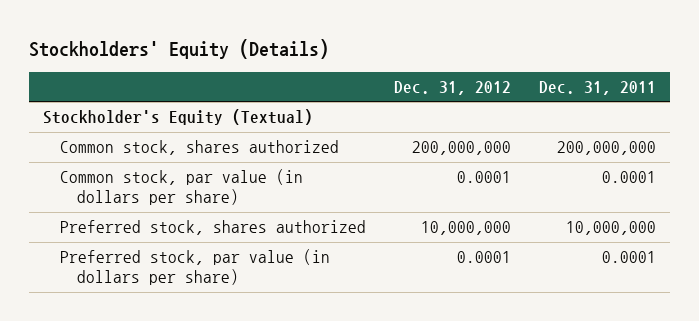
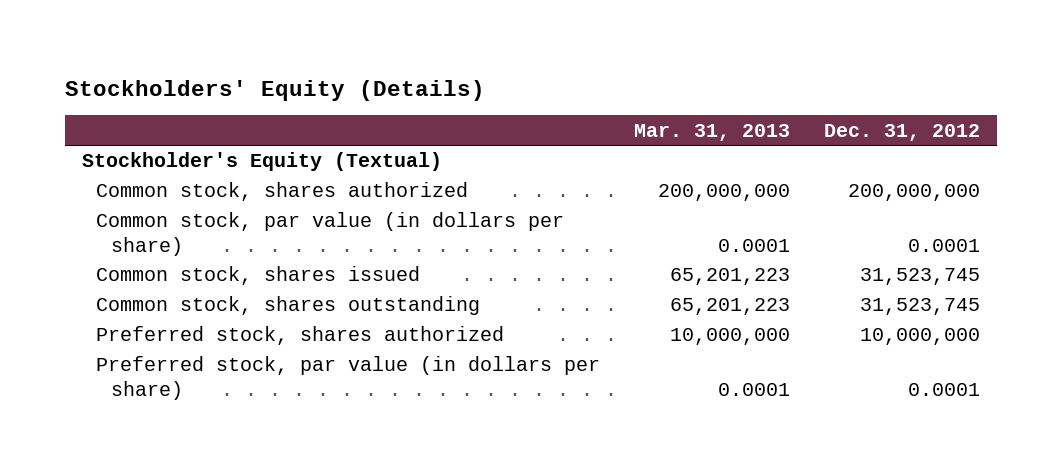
[539,80,657,95] Dec. 31, 2011 -> none
none -> [634,123,791,141] Mar. 31, 2013
none -> [96,266,421,286] Common stock, shares issued
none -> [96,296,481,316] Common stock, shares outstanding

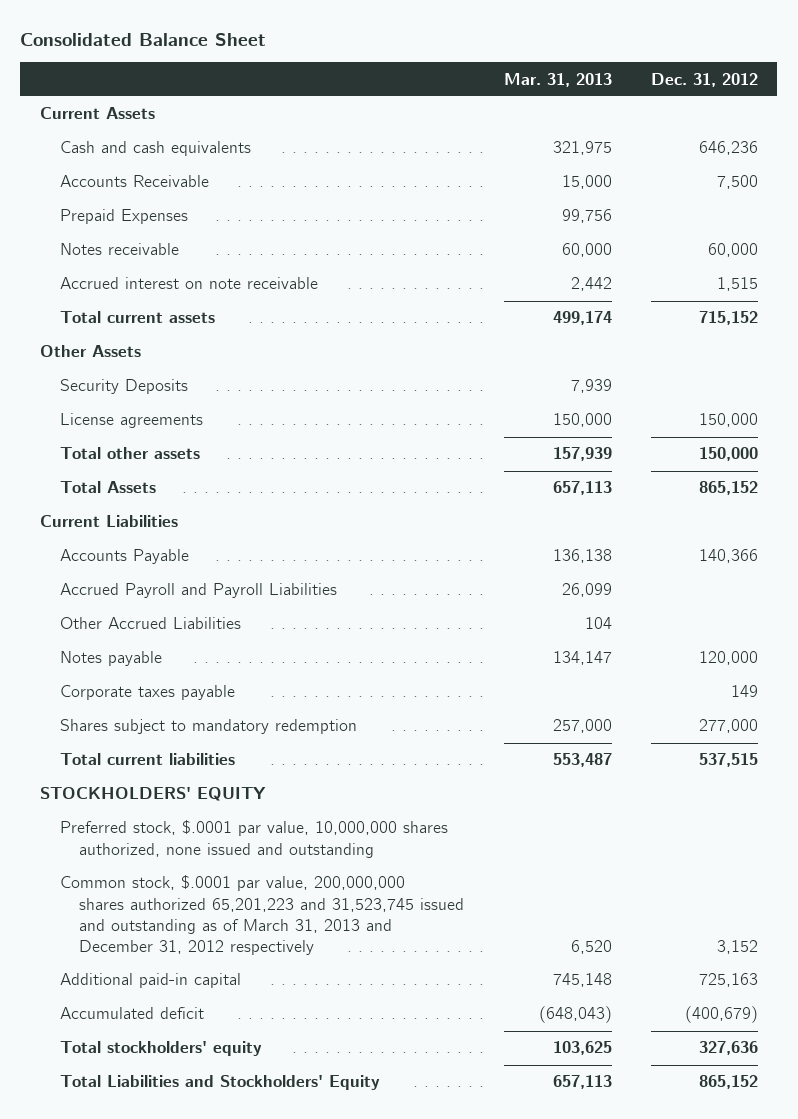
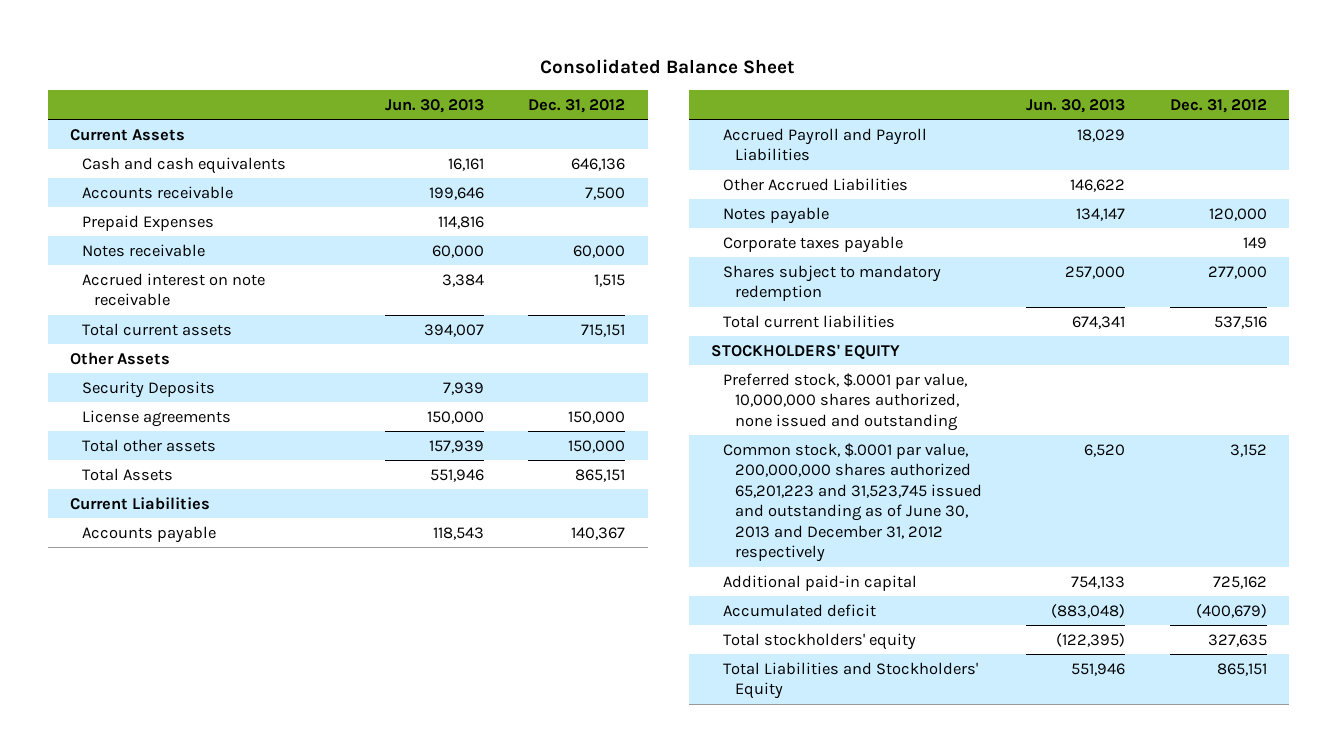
[503,72,612,87] Mar. 31, 2013 -> none
none -> [384,98,484,113] Jun. 30, 2013
[698,141,758,156] 646,236 -> [571,157,626,171] 646,136
[59,175,209,188] Accounts Receivable -> [81,185,233,199] Accounts receivable
[698,311,758,326] 715,152 -> [581,323,626,337] 715,151
[698,481,758,496] 865,152 -> [575,468,626,482] 865,151
[59,549,189,565] Accounts Payable -> [81,525,216,543] Accounts payable
[698,549,758,564] 140,366 -> [571,526,626,540] 140,367
[698,753,758,768] 537,515 -> [1213,315,1267,329] 537,516
[59,875,465,956] Common stock, $.0001 par value, 200,000,000 shares authorized 65,201,223 and 31,523,745 issued and outstanding as of March 31, 2013 and December 31, 2012 respectively -> [722,442,982,563] Common stock, $.0001 par value, 200,000,000 shares authorized 65,201,223 and 31,523,745 issued and outstanding as of June 30, 2013 and December 31, 2012 respectively
[698,973,758,988] 725,163 -> [1212,575,1267,589] 725,162
[698,1041,758,1056] 327,636 -> [1207,633,1267,647] 327,635
[698,1075,758,1090] 865,152 -> [1216,662,1267,676] 865,151

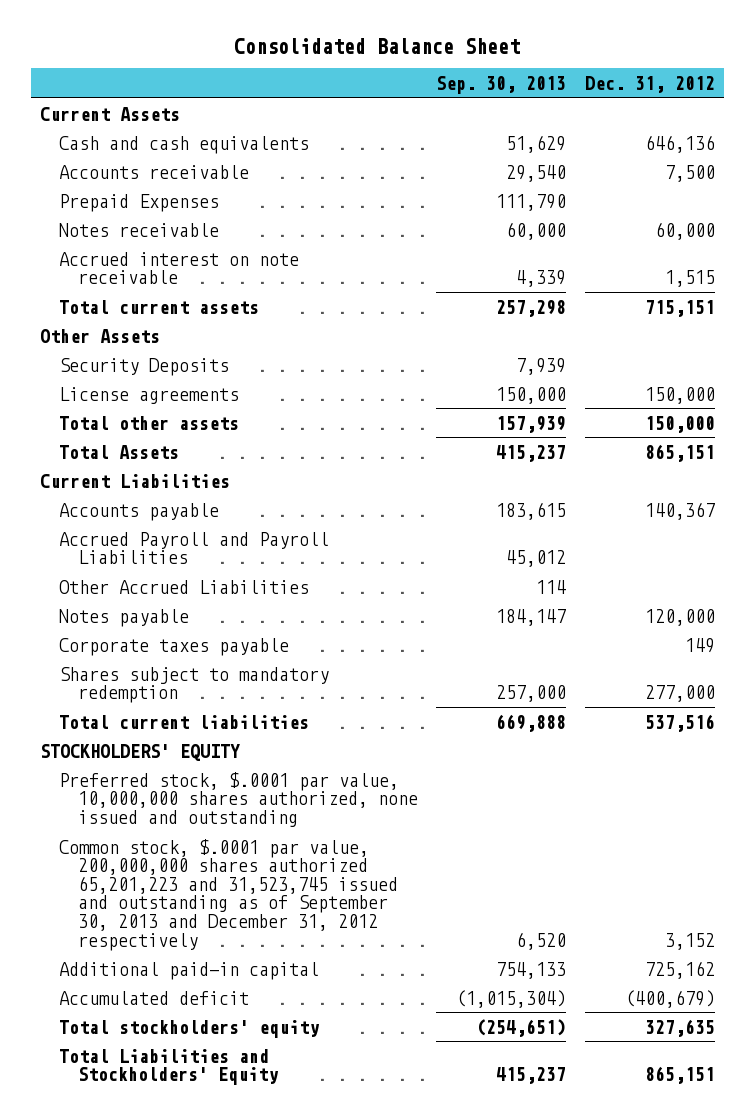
[384,98,484,113] Jun. 30, 2013 -> none
none -> [436,75,567,94] Sep. 30, 2013
[722,442,982,563] Common stock, $.0001 par value, 200,000,000 shares authorized 65,201,223 and 31,523,745 issued and outstanding as of June 30, 2013 and December 31, 2012 respectively -> [58,838,398,951] Common stock, $.0001 par value, 200,000,000 shares authorized 65,201,223 and 31,523,745 issued and outstanding as of September 30, 2013 and December 31, 2012 respectively

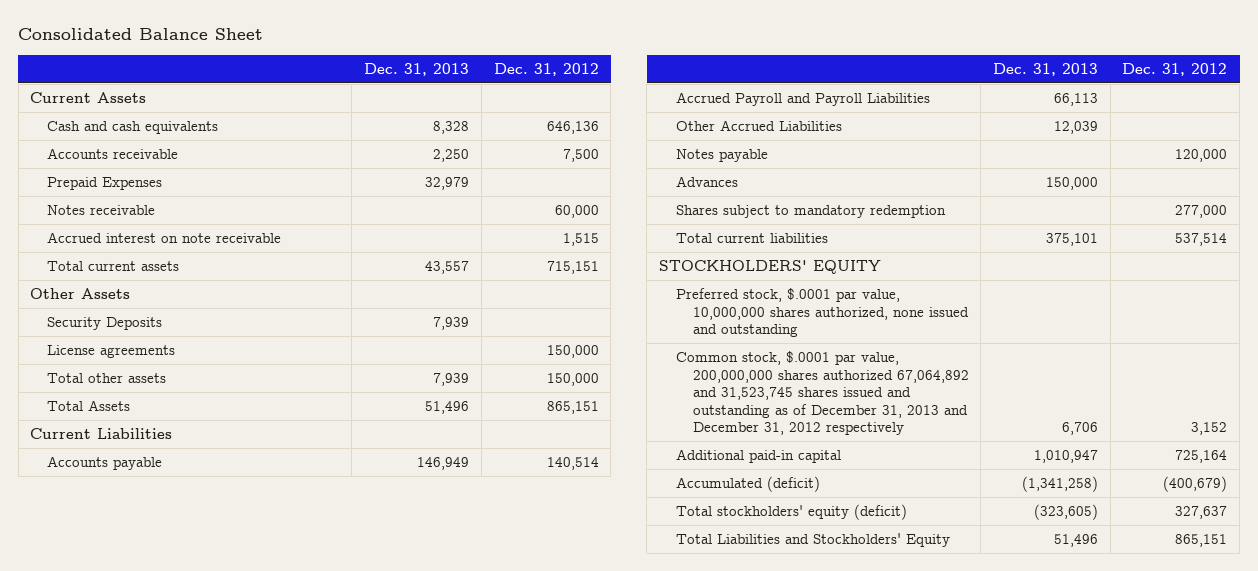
[436,75,567,94] Sep. 30, 2013 -> none
none -> [364,62,470,76] Dec. 31, 2013
[644,501,715,520] 140,367 -> [546,457,599,471] 140,514
[58,637,289,656] Corporate taxes payable -> none
none -> [675,176,738,188] Advances
[644,713,715,732] 537,516 -> [1175,233,1228,247] 537,514
[58,838,398,951] Common stock, $.0001 par value, 200,000,000 shares authorized 65,201,223 and 31,523,745 issued and outstanding as of September 30, 2013 and December 31, 2012 respectively -> [675,351,969,436] Common stock, $.0001 par value, 200,000,000 shares authorized 67,064,892 and 31,523,745 shares issued and outstanding as of December 31, 2013 and December 31, 2012 respectively
[644,960,715,979] 725,162 -> [1175,450,1228,464] 725,164
[58,990,249,1005] Accumulated deficit -> [675,476,820,493] Accumulated (deficit)
[58,1019,320,1038] Total stockholders' equity -> [675,504,907,521] Total stockholders' equity (deficit)
[644,1018,715,1037] 327,635 -> [1175,506,1228,520] 327,637

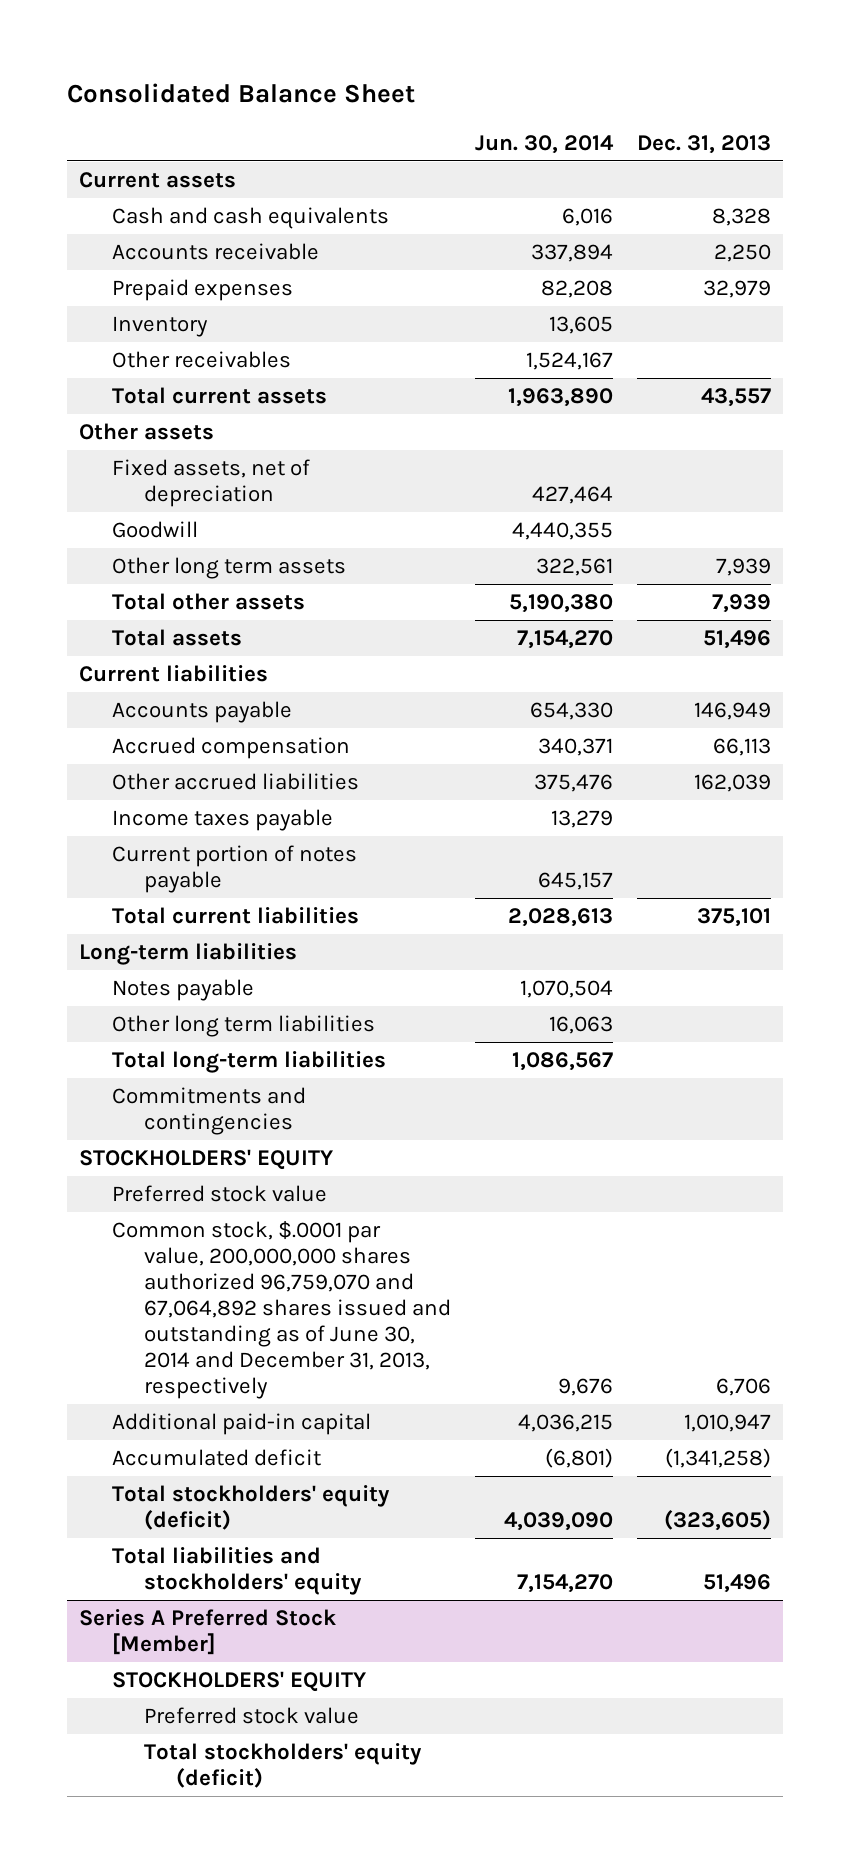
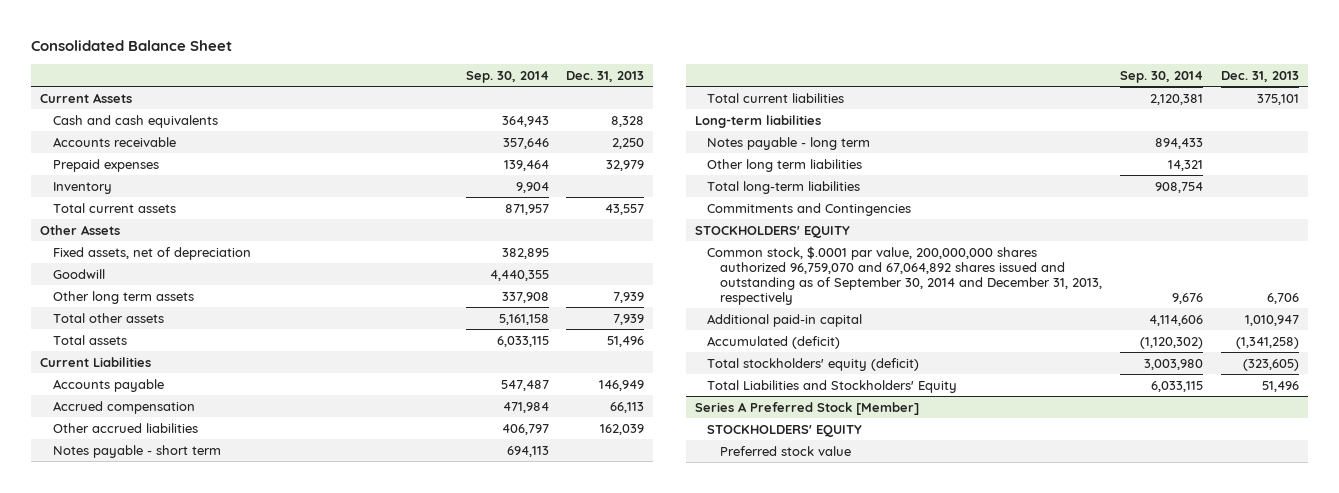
[474,134,614,154] Jun. 30, 2014 -> none
none -> [465,70,549,83] Sep. 30, 2014
[79,172,237,189] Current assets -> [39,92,132,103] Current Assets
[111,351,291,369] Other receivables -> none
[79,423,215,441] Other assets -> [39,224,120,235] Other Assets
[79,665,269,683] Current liabilities -> [39,356,151,367] Current Liabilities
[111,809,333,832] Income taxes payable -> none
[111,845,357,894] Current portion of notes payable -> [52,444,221,458] Notes payable - short term
[111,979,254,1002] Notes payable -> [707,136,871,150] Notes payable - long term
[111,1087,306,1136] Commitments and contingencies -> [707,202,912,216] Commitments and Contingencies
[111,1185,327,1203] Preferred stock value -> none
[111,1221,451,1400] Common stock, $.0001 par value, 200,000,000 shares authorized 96,759,070 and 67,064,892 shares issued and outstanding as of June 30, 2014 and December 31, 2013, respectively -> [707,245,1103,305] Common stock, $.0001 par value, 200,000,000 shares authorized 96,759,070 and 67,064,892 shares issued and outstanding as of September 30, 2014 and December 31, 2013, respectively
[111,1449,321,1467] Accumulated deficit -> [707,335,841,349] Accumulated (deficit)
[111,1547,362,1596] Total liabilities and stockholders' equity -> [707,379,958,393] Total Liabilities and Stockholders' Equity
[143,1743,422,1789] Total stockholders' equity (deficit) -> none

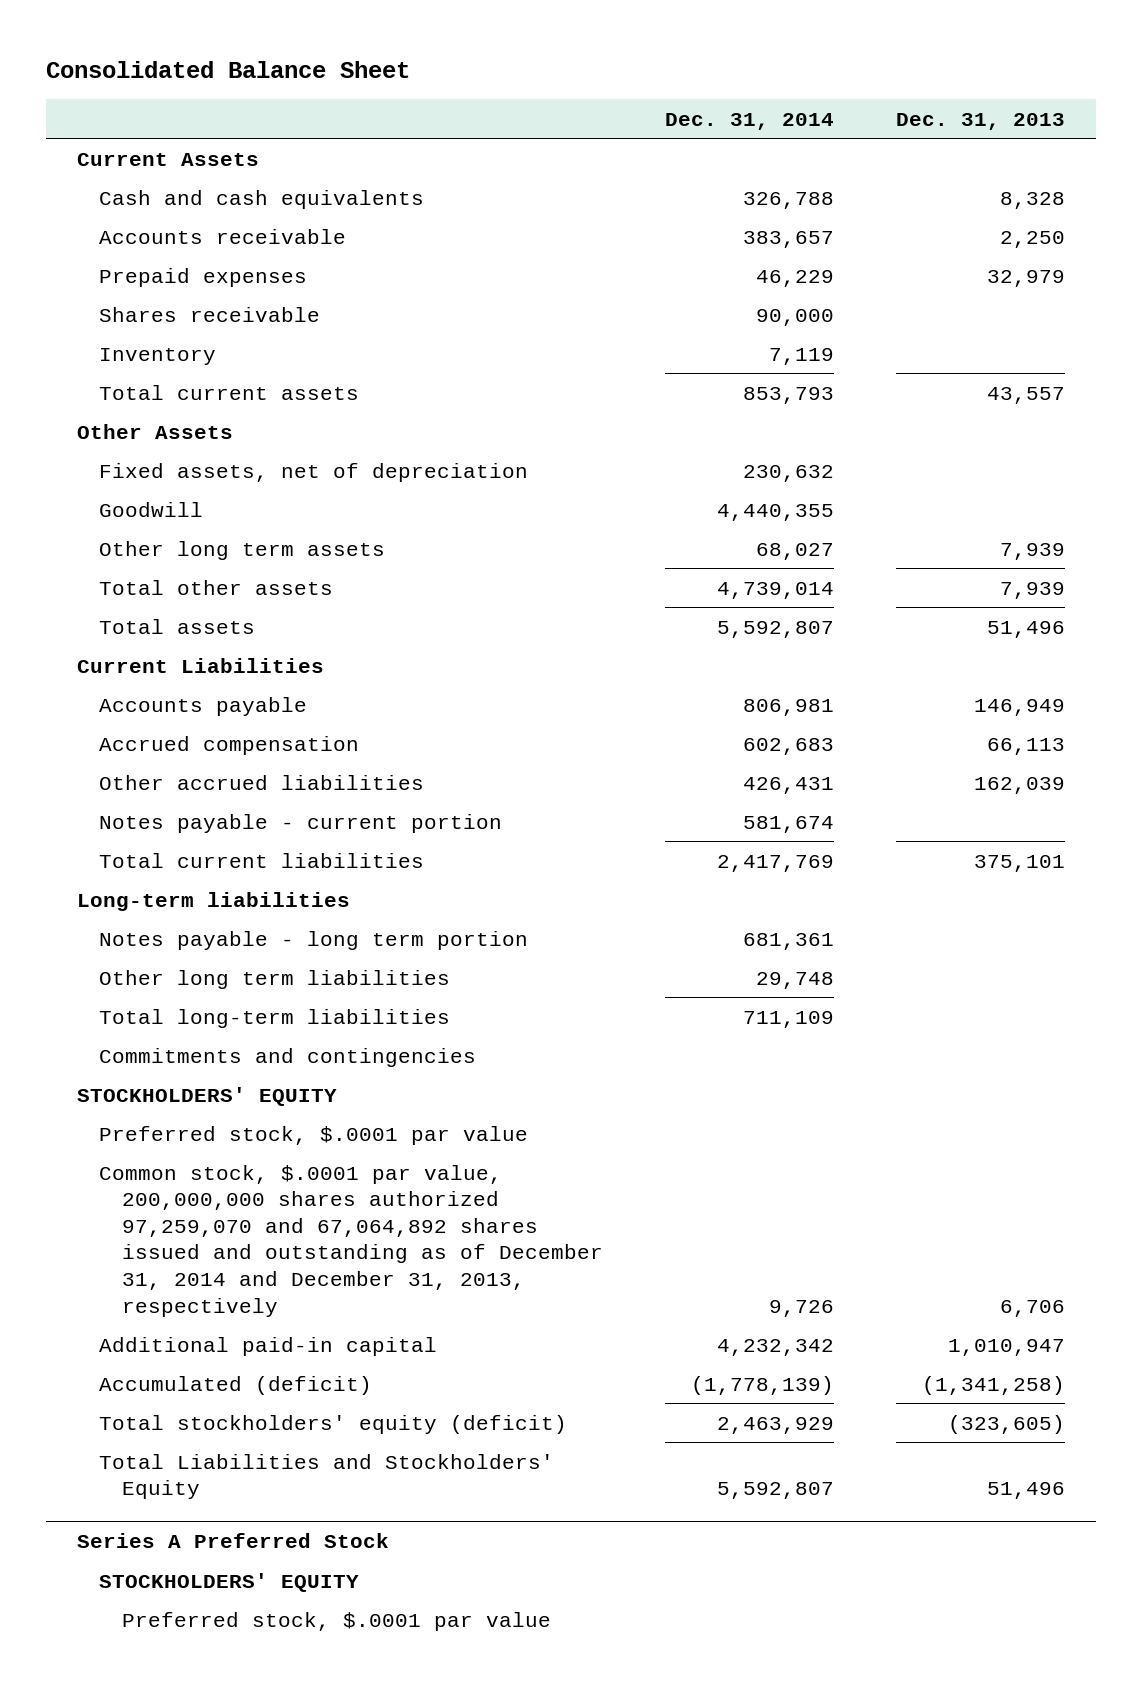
[465,70,549,83] Sep. 30, 2014 -> none
none -> [664,112,834,130] Dec. 31, 2014
none -> [99,306,321,322] Shares receivable
[52,444,221,458] Notes payable - short term -> [99,813,503,833] Notes payable - current portion
[707,136,871,150] Notes payable - long term -> [99,930,529,950] Notes payable - long term portion
[707,202,912,216] Commitments and Contingencies -> [99,1047,477,1067] Commitments and contingencies
none -> [99,1125,529,1145] Preferred stock, $.0001 par value
[707,245,1103,305] Common stock, $.0001 par value, 200,000,000 shares authorized 96,759,070 and 67,064,892 shares issued and outstanding as of September 30, 2014 and December 31, 2013, respectively -> [99,1164,603,1317] Common stock, $.0001 par value, 200,000,000 shares authorized 97,259,070 and 67,064,892 shares issued and outstanding as of December 31, 2014 and December 31, 2013, respectively
[694,401,919,415] Series A Preferred Stock [Member] -> [76,1532,389,1548] Series A Preferred Stock
[720,445,852,456] Preferred stock value -> [121,1611,551,1631] Preferred stock, $.0001 par value

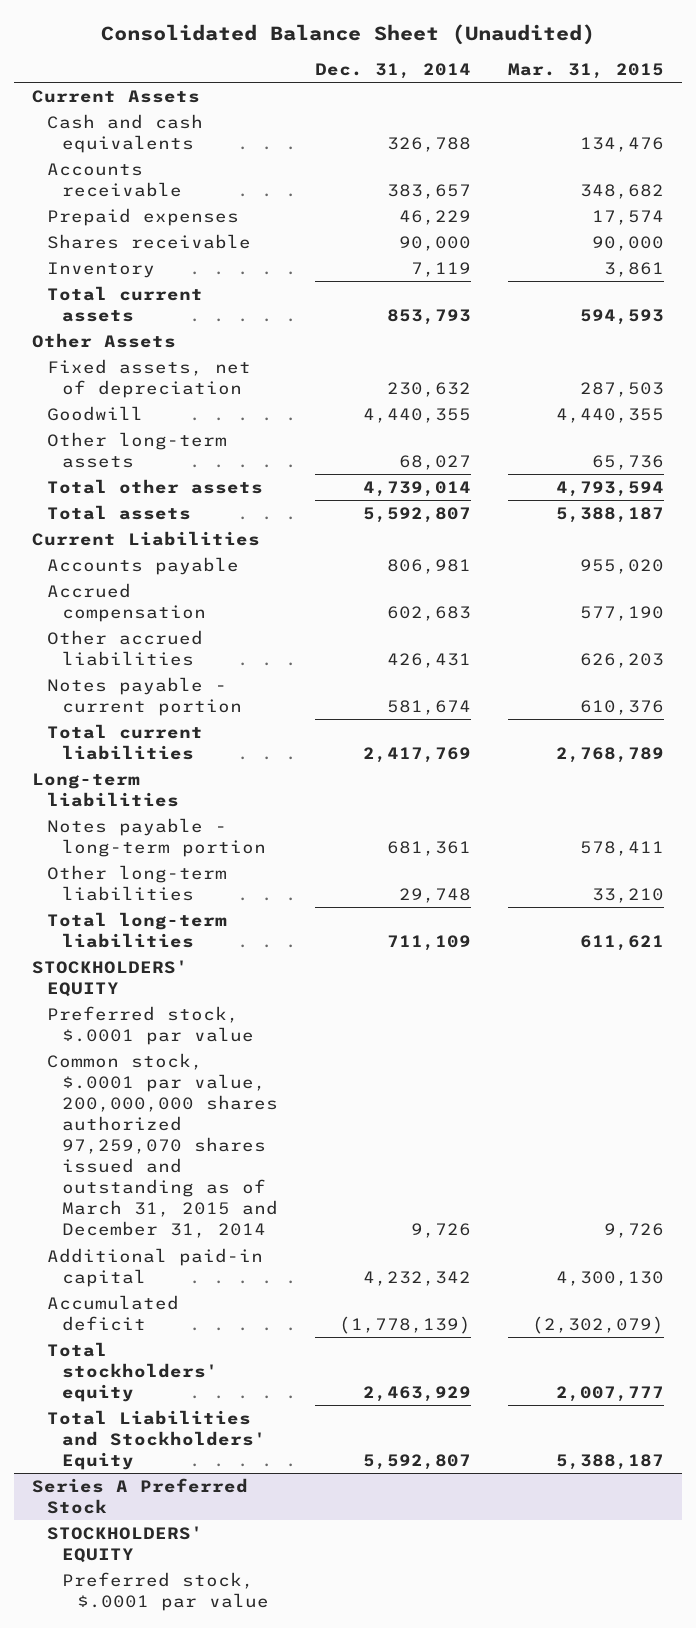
[45,61,410,79] Consolidated Balance Sheet -> [101,23,596,45] Consolidated Balance Sheet (Unaudited)
[896,112,1066,130] Dec. 31, 2013 -> none
none -> [507,62,664,79] Mar. 31, 2015
[99,540,386,560] Other long term assets -> [47,431,228,468] Other long-term assets
[99,930,529,950] Notes payable - long term portion -> [47,817,267,857] Notes payable - long-term portion
[99,969,451,989] Other long term liabilities -> [47,864,228,901] Other long-term liabilities
[99,1047,477,1067] Commitments and contingencies -> none
[99,1164,603,1317] Common stock, $.0001 par value, 200,000,000 shares authorized 97,259,070 and 67,064,892 shares issued and outstanding as of December 31, 2014 and December 31, 2013, respectively -> [47,1052,279,1239] Common stock, $.0001 par value, 200,000,000 shares authorized 97,259,070 shares issued and outstanding as of March 31, 2015 and December 31, 2014
[99,1375,373,1395] Accumulated (deficit) -> [47,1294,180,1331] Accumulated deficit
[99,1414,568,1434] Total stockholders' equity (deficit) -> [47,1341,219,1402] Total stockholders' equity

